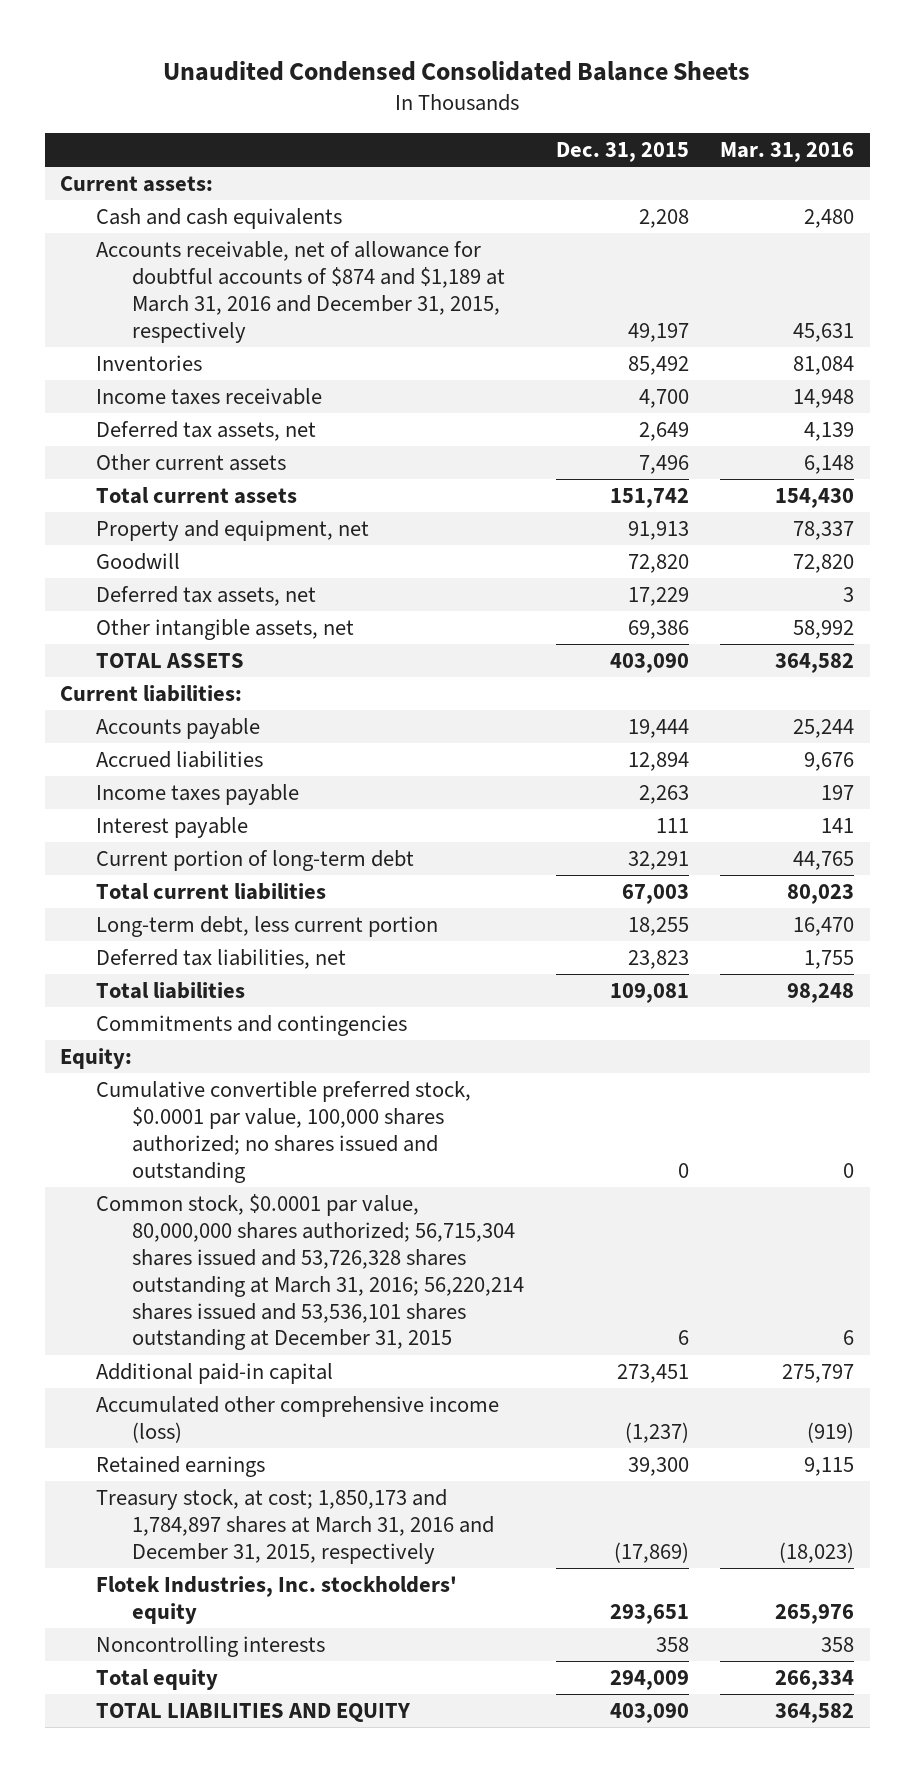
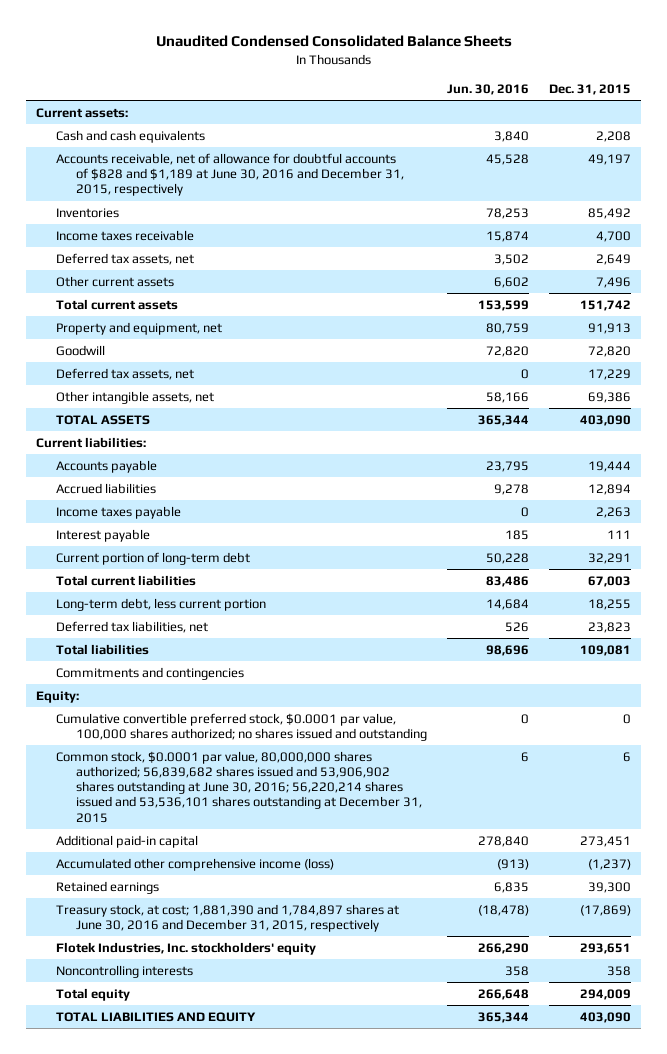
[719,141,854,162] Mar. 31, 2016 -> none
none -> [447,84,530,96] Jun. 30, 2016
[96,241,506,343] Accounts receivable, net of allowance for doubtful accounts of $874 and $1,189 at March 31, 2016 and December 31, 2015, respectively -> [56,152,405,197] Accounts receivable, net of allowance for doubtful accounts of $828 and $1,189 at June 30, 2016 and December 31, 2015, respectively
[96,1194,525,1351] Common stock, $0.0001 par value, 80,000,000 shares authorized; 56,715,304 shares issued and 53,726,328 shares outstanding at March 31, 2016; 56,220,214 shares issued and 53,536,101 shares outstanding at December 31, 2015 -> [56,750,423,823] Common stock, $0.0001 par value, 80,000,000 shares authorized; 56,839,682 shares issued and 53,906,902 shares outstanding at June 30, 2016; 56,220,214 shares issued and 53,536,101 shares outstanding at December 31, 2015
[96,1489,495,1564] Treasury stock, at cost; 1,850,173 and 1,784,897 shares at March 31, 2016 and December 31, 2015, respectively -> [56,903,400,933] Treasury stock, at cost; 1,881,390 and 1,784,897 shares at June 30, 2016 and December 31, 2015, respectively

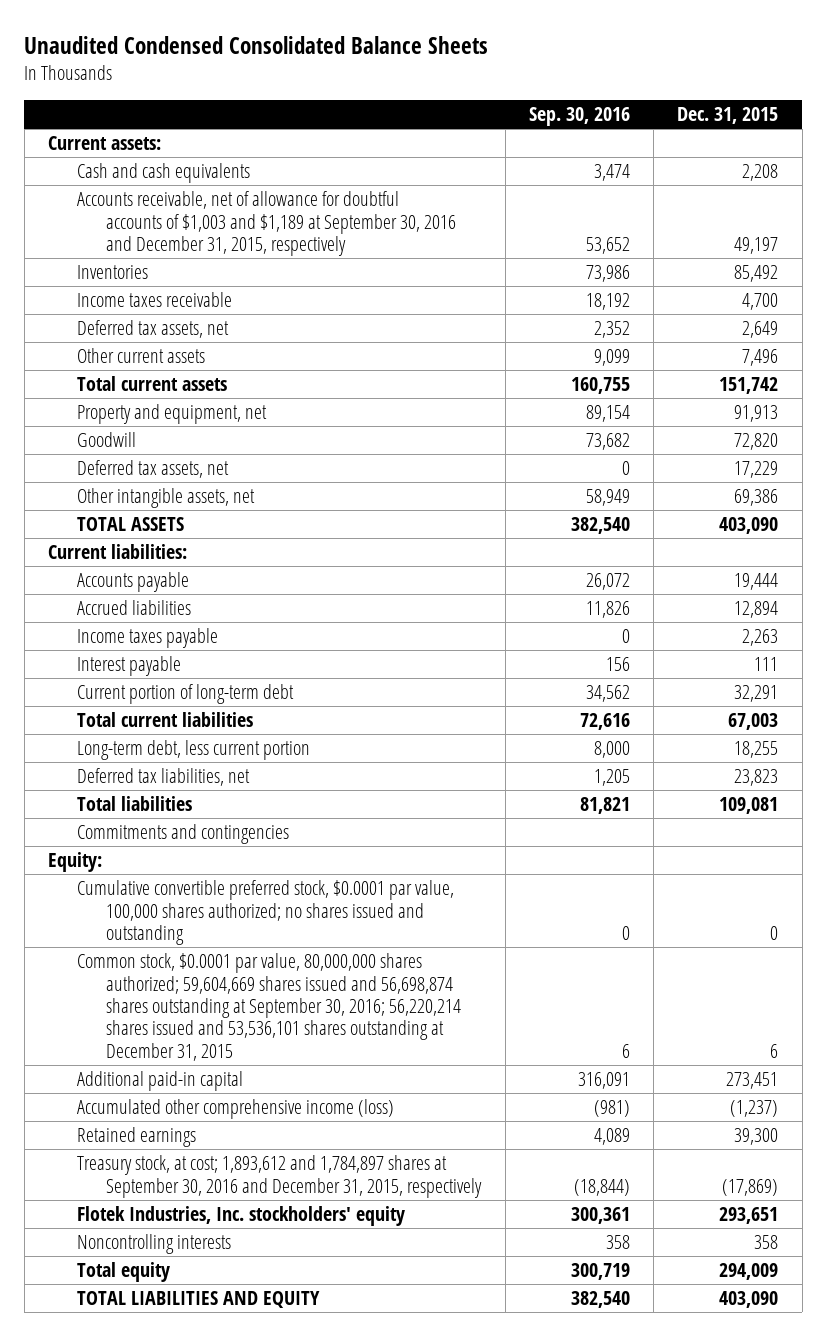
[447,84,530,96] Jun. 30, 2016 -> none
none -> [528,106,630,126] Sep. 30, 2016
[56,152,405,197] Accounts receivable, net of allowance for doubtful accounts of $828 and $1,189 at June 30, 2016 and December 31, 2015, respectively -> [77,191,457,256] Accounts receivable, net of allowance for doubtful accounts of $1,003 and $1,189 at September 30, 2016 and December 31, 2015, respectively
[56,750,423,823] Common stock, $0.0001 par value, 80,000,000 shares authorized; 56,839,682 shares issued and 53,906,902 shares outstanding at June 30, 2016; 56,220,214 shares issued and 53,536,101 shares outstanding at December 31, 2015 -> [77,953,462,1061] Common stock, $0.0001 par value, 80,000,000 shares authorized; 59,604,669 shares issued and 56,698,874 shares outstanding at September 30, 2016; 56,220,214 shares issued and 53,536,101 shares outstanding at December 31, 2015
[56,903,400,933] Treasury stock, at cost; 1,881,390 and 1,784,897 shares at June 30, 2016 and December 31, 2015, respectively -> [77,1155,483,1198] Treasury stock, at cost; 1,893,612 and 1,784,897 shares at September 30, 2016 and December 31, 2015, respectively

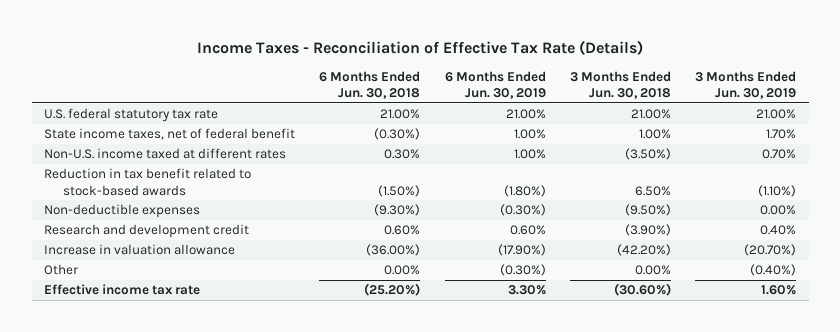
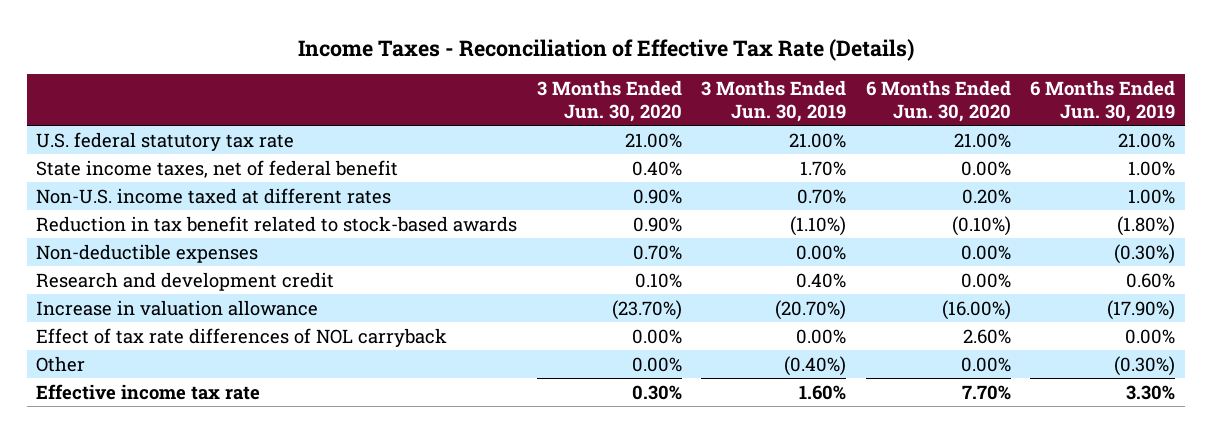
[319,70,421,100] 6 Months Ended Jun. 30, 2018 -> none
[569,70,671,100] 3 Months Ended Jun. 30, 2018 -> none
none -> [536,80,682,122] 3 Months Ended Jun. 30, 2020
none -> [865,80,1011,122] 6 Months Ended Jun. 30, 2020
none -> [36,327,448,347] Effect of tax rate differences of NOL carryback

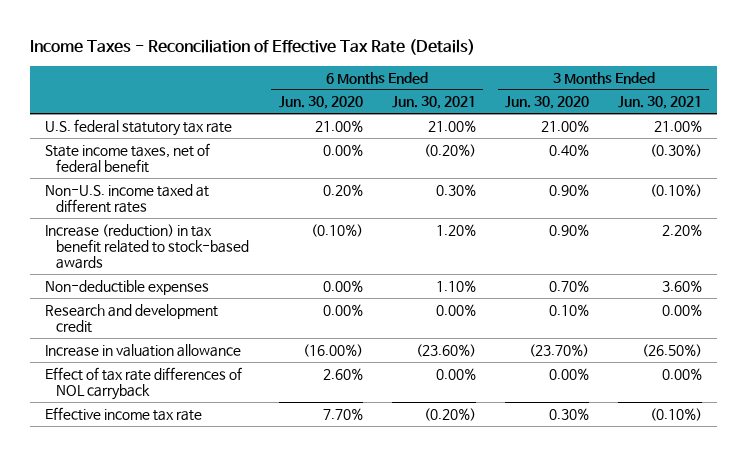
[701,80,847,122] 3 Months Ended Jun. 30, 2019 -> none
[1029,80,1175,122] 6 Months Ended Jun. 30, 2019 -> none
none -> [391,96,476,110] Jun. 30, 2021
none -> [618,96,703,110] Jun. 30, 2021
[36,215,518,232] Reduction in tax benefit related to stock-based awards -> [44,223,250,270] Increase (reduction) in tax benefit related to stock-based awards
[36,355,86,372] Other -> none

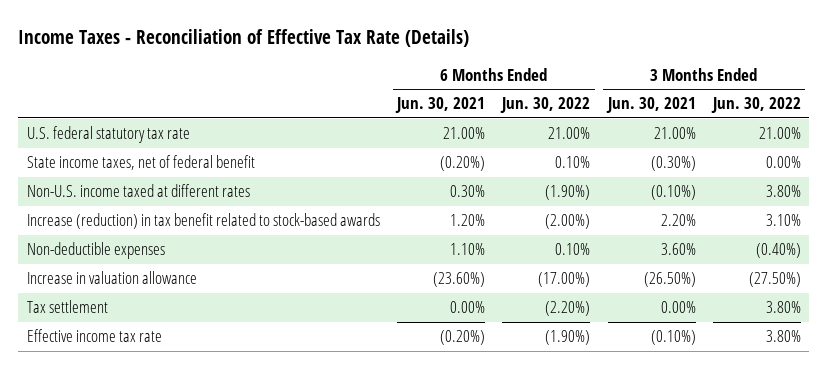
[278,96,363,110] Jun. 30, 2020 -> none
[504,96,589,110] Jun. 30, 2020 -> none
none -> [500,97,591,114] Jun. 30, 2022
none -> [710,97,801,114] Jun. 30, 2022
[44,303,218,334] Research and development credit -> none
[44,366,242,401] Effect of tax rate differences of NOL carryback -> none
none -> [26,300,108,314] Tax settlement

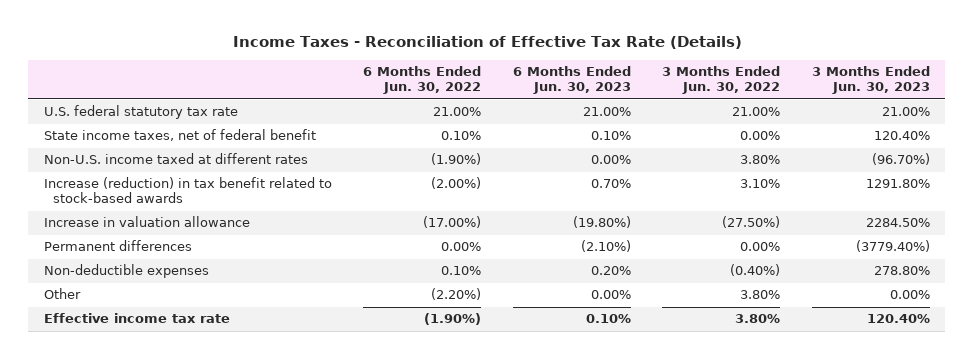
[395,97,486,114] Jun. 30, 2021 -> none
[605,97,696,114] Jun. 30, 2021 -> none
none -> [512,66,631,95] 6 Months Ended Jun. 30, 2023
none -> [811,66,930,95] 3 Months Ended Jun. 30, 2023
none -> [43,240,192,252] Permanent differences
[26,242,165,260] Non-deductible expenses -> [43,264,209,279] Non-deductible expenses
[26,300,108,314] Tax settlement -> [43,288,81,300] Other

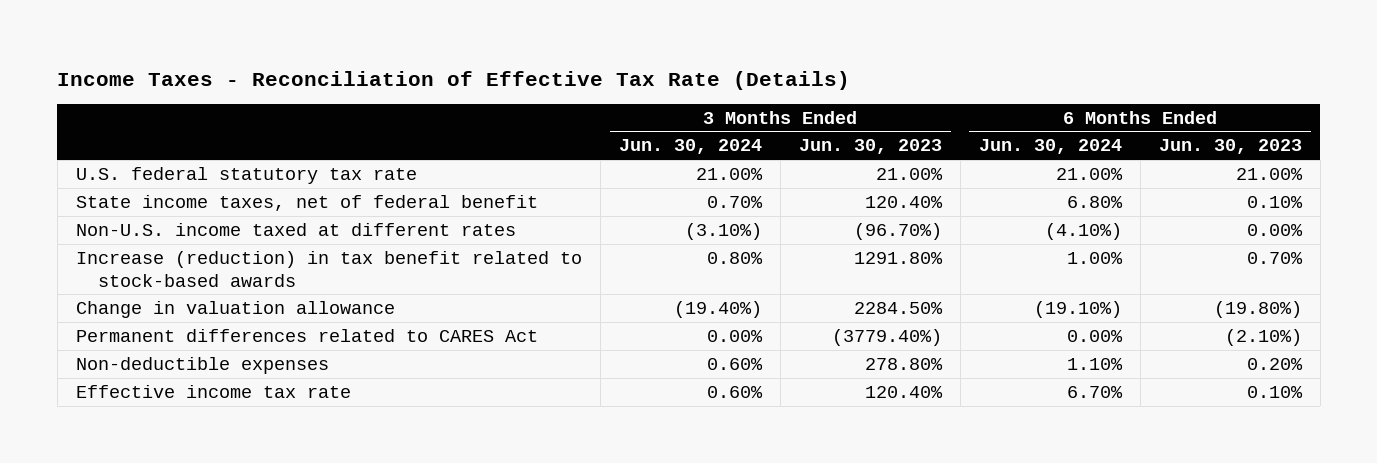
[363,66,482,95] 6 Months Ended Jun. 30, 2022 -> none
[662,66,781,95] 3 Months Ended Jun. 30, 2022 -> none
none -> [618,139,762,155] Jun. 30, 2024
none -> [978,139,1122,155] Jun. 30, 2024
[43,216,250,228] Increase in valuation allowance -> [75,300,395,318] Change in valuation allowance
[43,240,192,252] Permanent differences -> [75,328,538,342] Permanent differences related to CARES Act
[43,288,81,300] Other -> none

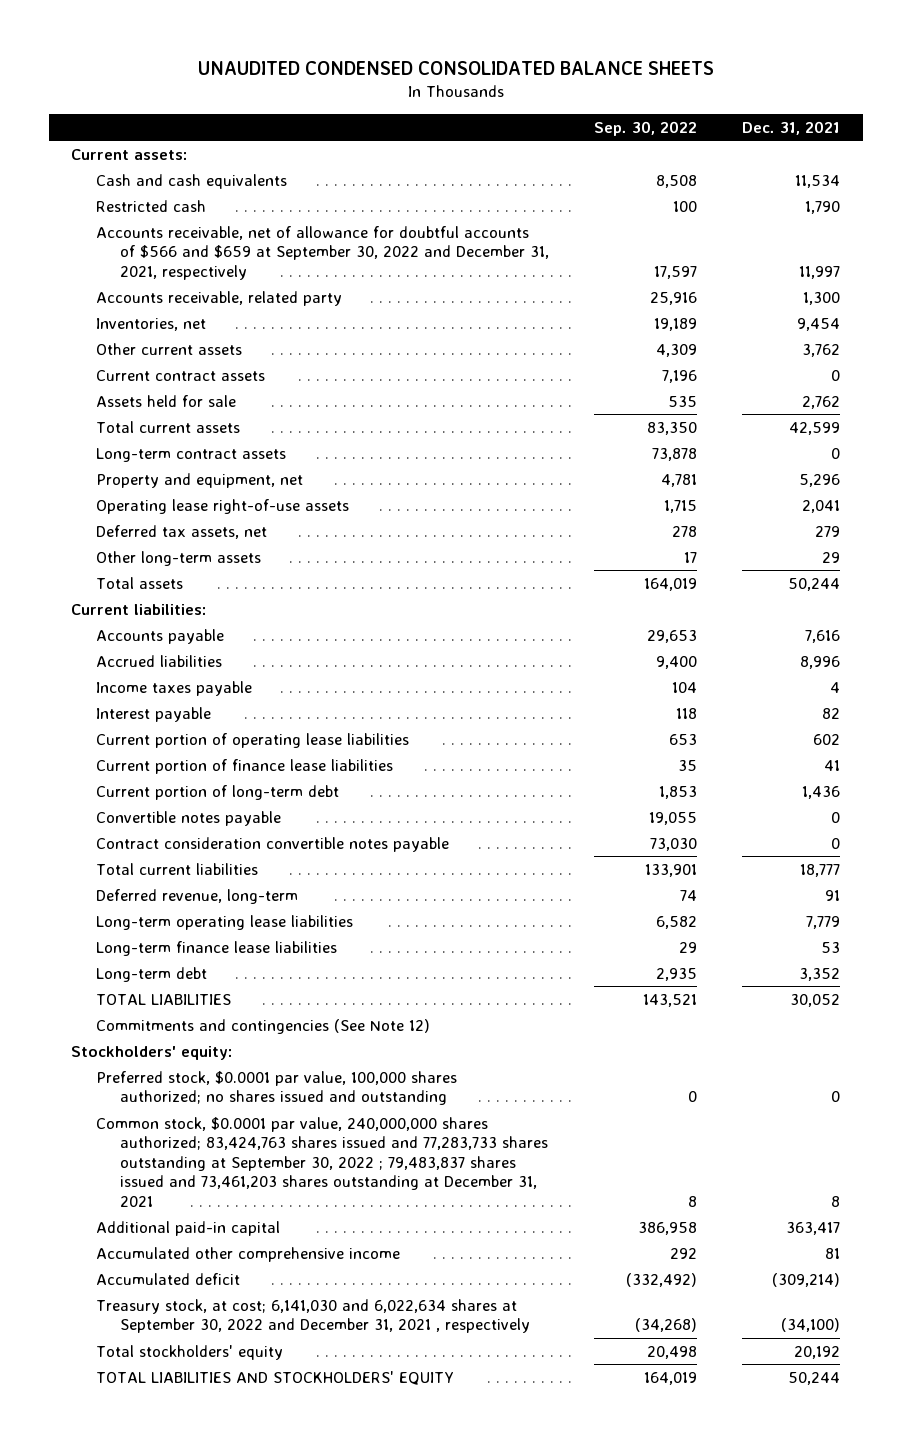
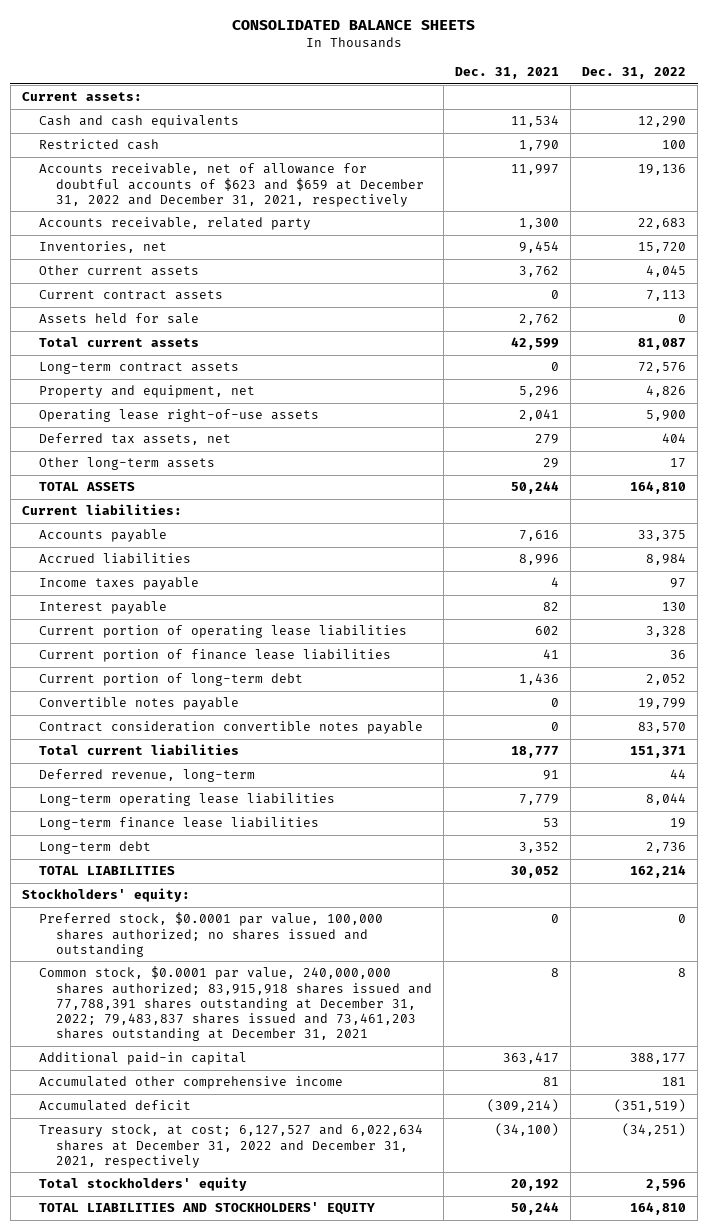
[197,60,714,75] UNAUDITED CONDENSED CONSOLIDATED BALANCE SHEETS -> [232,20,476,31] CONSOLIDATED BALANCE SHEETS
[594,120,698,136] Sep. 30, 2022 -> none
none -> [582,67,687,80] Dec. 31, 2022
[95,225,550,280] Accounts receivable, net of allowance for doubtful accounts of $566 and $659 at September 30, 2022 and December 31, 2021, respectively -> [39,163,425,207] Accounts receivable, net of allowance for doubtful accounts of $623 and $659 at December 31, 2022 and December 31, 2021, respectively
[95,576,183,589] Total assets -> [39,482,136,492] TOTAL ASSETS
[95,1018,430,1034] Commitments and contingencies (See Note 12) -> none
[95,1116,549,1207] Common stock, $0.0001 par value, 240,000,000 shares authorized; 83,424,763 shares issued and 77,283,733 shares outstanding at September 30, 2022 ; 79,483,837 shares issued and 73,461,203 shares outstanding at December 31, 2021 -> [39,966,433,1042] Common stock, $0.0001 par value, 240,000,000 shares authorized; 83,915,918 shares issued and 77,788,391 shares outstanding at December 31, 2022; 79,483,837 shares issued and 73,461,203 shares outstanding at December 31, 2021
[95,1298,531,1334] Treasury stock, at cost; 6,141,030 and 6,022,634 shares at September 30, 2022 and December 31, 2021 , respectively -> [39,1124,424,1168] Treasury stock, at cost; 6,127,527 and 6,022,634 shares at December 31, 2022 and December 31, 2021, respectively

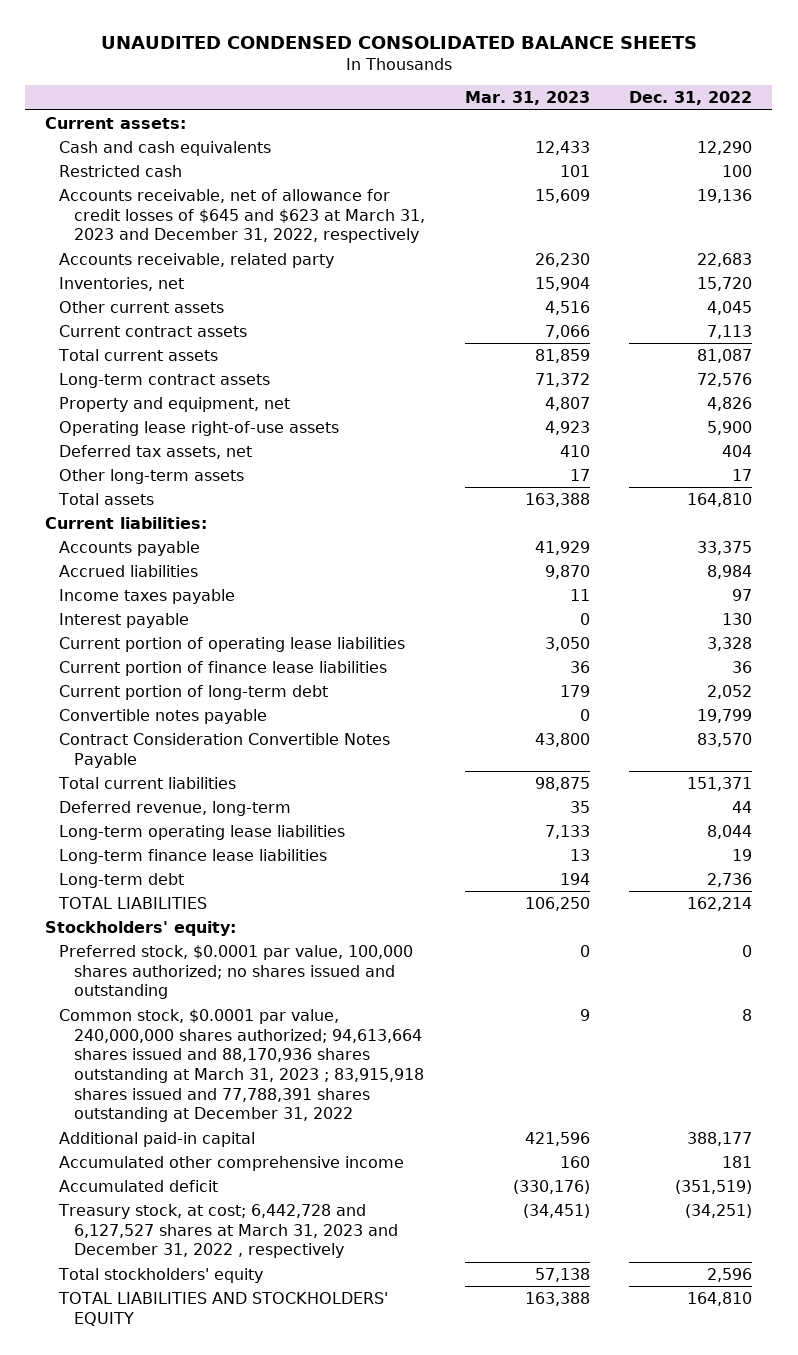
[232,20,476,31] CONSOLIDATED BALANCE SHEETS -> [100,36,697,50] UNAUDITED CONDENSED CONSOLIDATED BALANCE SHEETS
[455,67,560,80] Dec. 31, 2021 -> none
none -> [464,91,590,106] Mar. 31, 2023
[39,163,425,207] Accounts receivable, net of allowance for doubtful accounts of $623 and $659 at December 31, 2022 and December 31, 2021, respectively -> [59,188,425,244] Accounts receivable, net of allowance for credit losses of $645 and $623 at March 31, 2023 and December 31, 2022, respectively
[39,313,200,325] Assets held for sale -> none
[39,482,136,492] TOTAL ASSETS -> [58,492,155,505] Total assets
[39,721,424,735] Contract consideration convertible notes payable -> [59,732,391,768] Contract Consideration Convertible Notes Payable
[39,966,433,1042] Common stock, $0.0001 par value, 240,000,000 shares authorized; 83,915,918 shares issued and 77,788,391 shares outstanding at December 31, 2022; 79,483,837 shares issued and 73,461,203 shares outstanding at December 31, 2021 -> [59,1008,424,1123] Common stock, $0.0001 par value, 240,000,000 shares authorized; 94,613,664 shares issued and 88,170,936 shares outstanding at March 31, 2023 ; 83,915,918 shares issued and 77,788,391 shares outstanding at December 31, 2022
[39,1124,424,1168] Treasury stock, at cost; 6,127,527 and 6,022,634 shares at December 31, 2022 and December 31, 2021, respectively -> [58,1203,398,1259] Treasury stock, at cost; 6,442,728 and 6,127,527 shares at March 31, 2023 and December 31, 2022 , respectively

